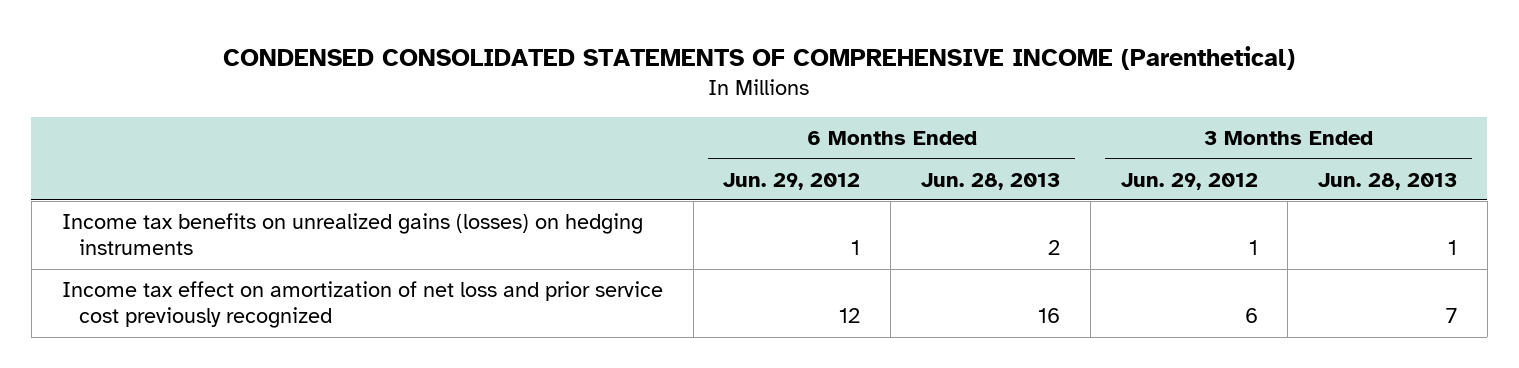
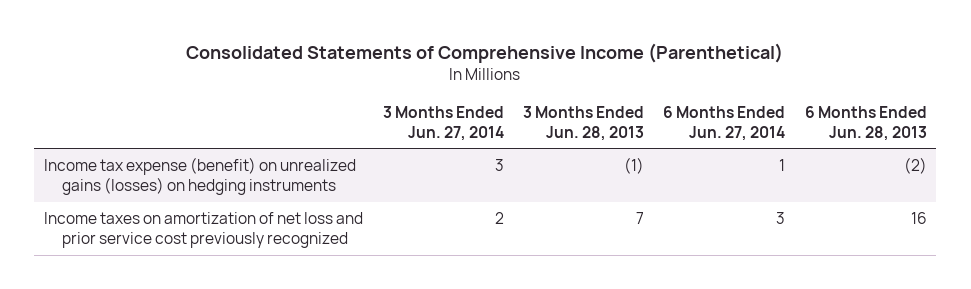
[223,45,1296,70] CONDENSED CONSOLIDATED STATEMENTS OF COMPREHENSIVE INCOME (Parenthetical) -> [186,42,784,63] Consolidated Statements of Comprehensive Income (Parenthetical)
[723,172,861,190] Jun. 29, 2012 -> none
[1120,172,1258,190] Jun. 29, 2012 -> none
none -> [382,105,504,141] 3 Months Ended Jun. 27, 2014
none -> [663,105,786,141] 6 Months Ended Jun. 27, 2014
[61,213,643,256] Income tax benefits on unrealized gains (losses) on hedging instruments -> [44,157,357,196] Income tax expense (benefit) on unrealized gains (losses) on hedging instruments
[1047,240,1060,256] 2 -> [903,157,927,175] (2)
[1448,240,1458,256] 1 -> [623,157,644,175] (1)
[61,281,663,329] Income tax effect on amortization of net loss and prior service cost previously recognized -> [44,212,364,249] Income taxes on amortization of net loss and prior service cost previously recognized

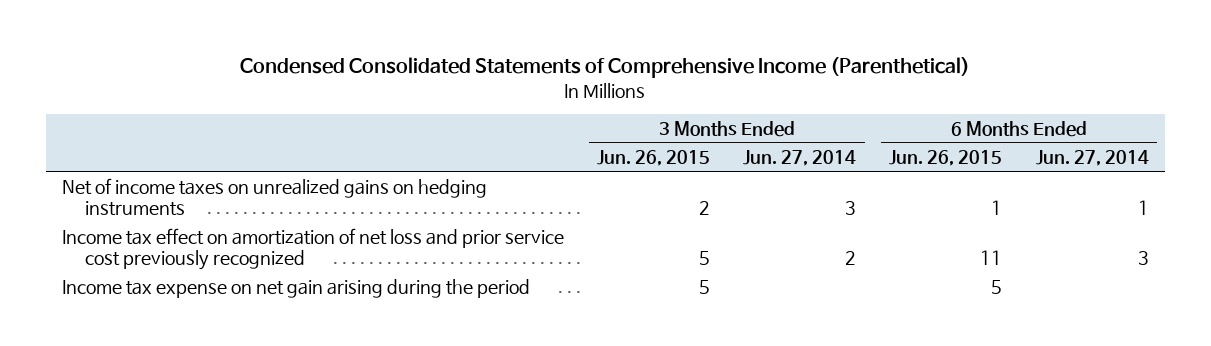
[186,42,784,63] Consolidated Statements of Comprehensive Income (Parenthetical) -> [240,56,971,78] Condensed Consolidated Statements of Comprehensive Income (Parenthetical)
[522,105,644,141] 3 Months Ended Jun. 28, 2013 -> none
[804,105,927,141] 6 Months Ended Jun. 28, 2013 -> none
none -> [597,150,711,167] Jun. 26, 2015
none -> [889,150,1003,167] Jun. 26, 2015
[44,157,357,196] Income tax expense (benefit) on unrealized gains (losses) on hedging instruments -> [62,177,488,217] Net of income taxes on unrealized gains on hedging instruments
[44,212,364,249] Income taxes on amortization of net loss and prior service cost previously recognized -> [62,227,565,271] Income tax effect on amortization of net loss and prior service cost previously recognized
none -> [62,278,531,298] Income tax expense on net gain arising during the period

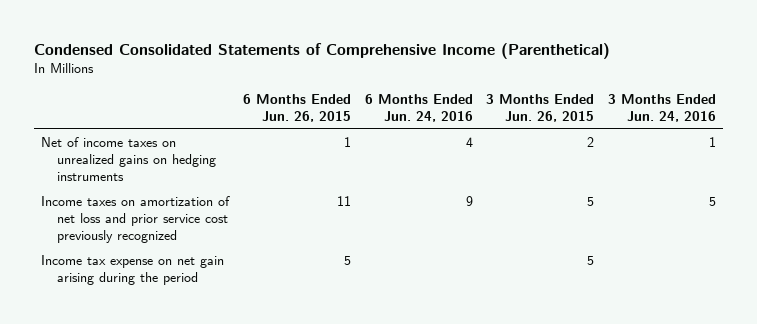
[743,150,857,167] Jun. 27, 2014 -> none
[1035,150,1149,167] Jun. 27, 2014 -> none
none -> [364,94,473,123] 6 Months Ended Jun. 24, 2016
none -> [608,94,717,123] 3 Months Ended Jun. 24, 2016
[62,227,565,271] Income tax effect on amortization of net loss and prior service cost previously recognized -> [41,196,231,244] Income taxes on amortization of net loss and prior service cost previously recognized

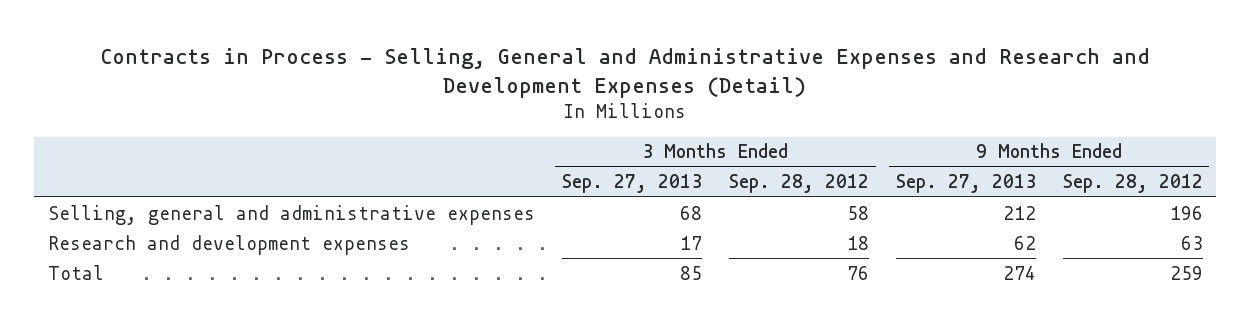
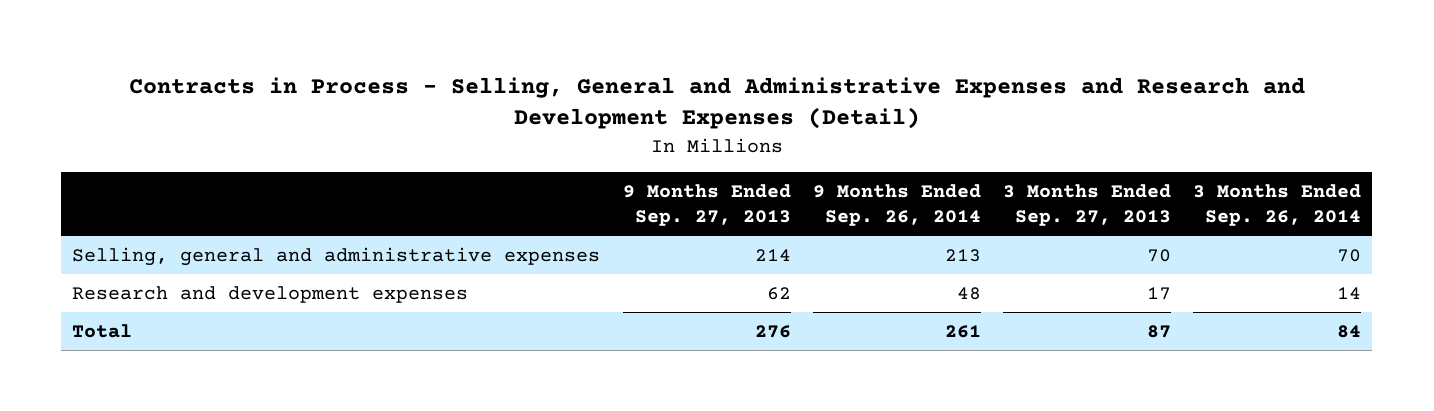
[728,174,869,194] Sep. 28, 2012 -> none
[1062,174,1203,194] Sep. 28, 2012 -> none
none -> [812,183,981,227] 9 Months Ended Sep. 26, 2014
none -> [1193,183,1362,227] 3 Months Ended Sep. 26, 2014
[679,205,702,220] 68 -> [1147,248,1172,262] 70
[1002,205,1036,220] 212 -> [754,248,791,261] 214
[679,265,702,280] 85 -> [1147,324,1172,338] 87
[1002,265,1036,280] 274 -> [754,324,791,338] 276

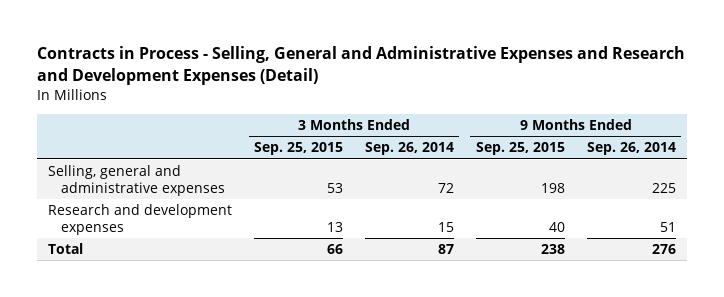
[622,183,791,227] 9 Months Ended Sep. 27, 2013 -> none
[1003,183,1172,227] 3 Months Ended Sep. 27, 2013 -> none
none -> [254,142,344,156] Sep. 25, 2015
none -> [475,142,565,156] Sep. 25, 2015
[944,248,981,262] 213 -> [651,182,676,193] 225
[1337,248,1362,262] 70 -> [437,182,454,193] 72
[956,286,981,300] 48 -> [659,221,676,232] 51
[1337,286,1362,299] 14 -> [437,221,454,232] 15
[944,324,981,338] 261 -> [651,244,676,255] 276
[1337,324,1362,338] 84 -> [437,244,454,255] 87

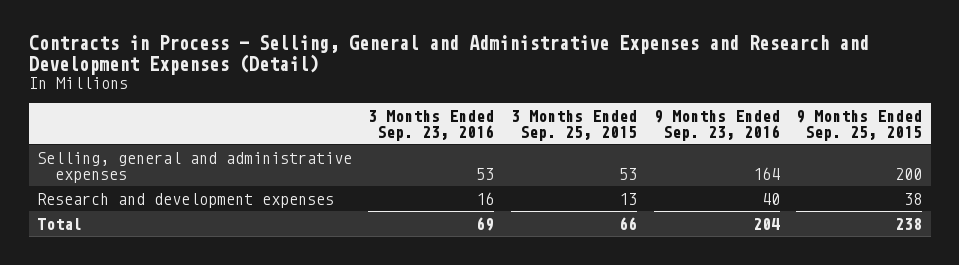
[364,142,454,156] Sep. 26, 2014 -> none
[586,142,676,156] Sep. 26, 2014 -> none
none -> [368,109,495,141] 3 Months Ended Sep. 23, 2016
none -> [653,109,780,141] 9 Months Ended Sep. 23, 2016
[540,182,565,193] 198 -> [895,167,923,180] 200
[548,221,565,232] 40 -> [904,192,923,205] 38

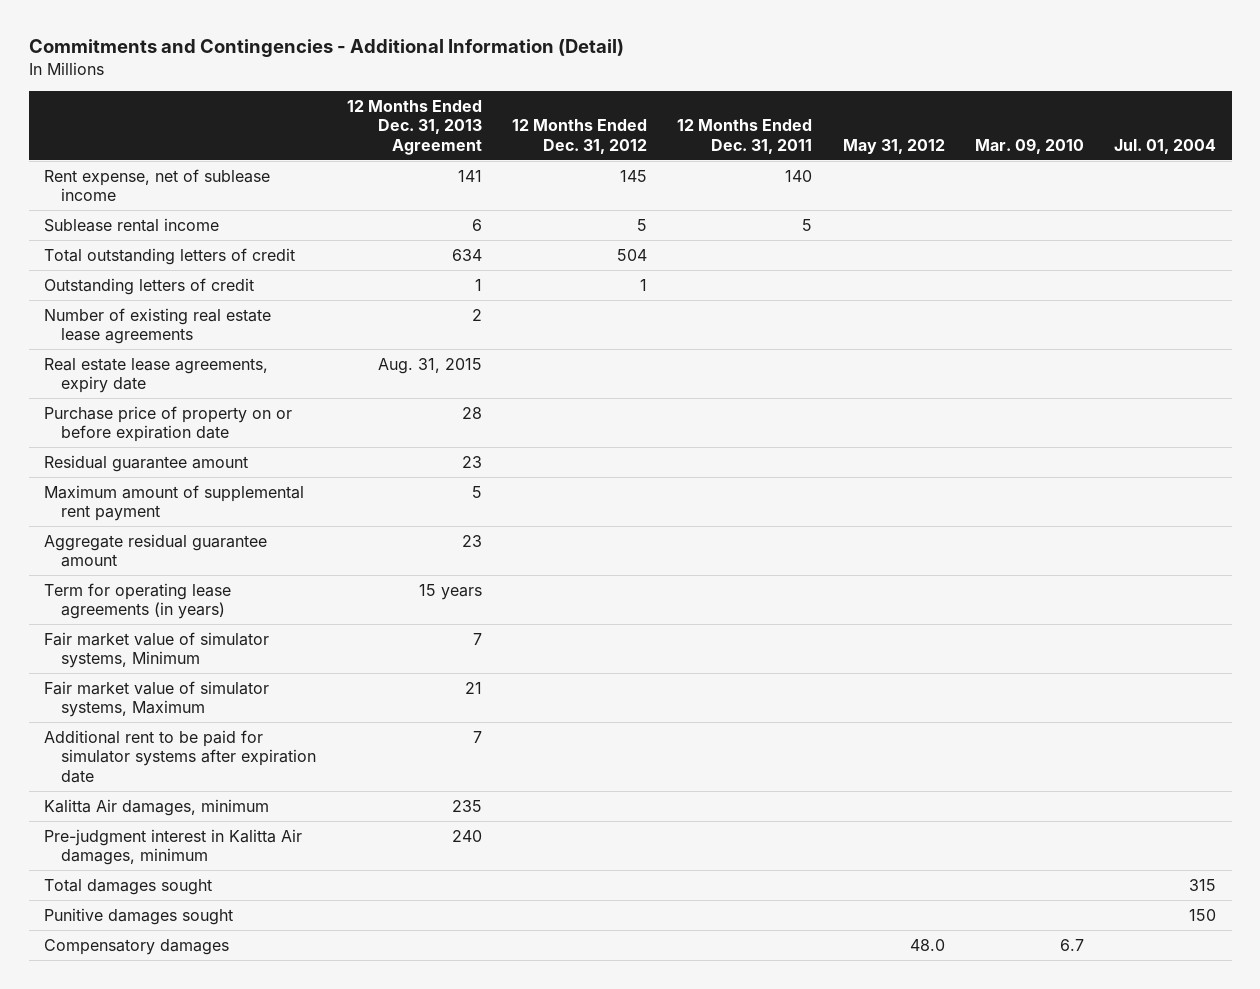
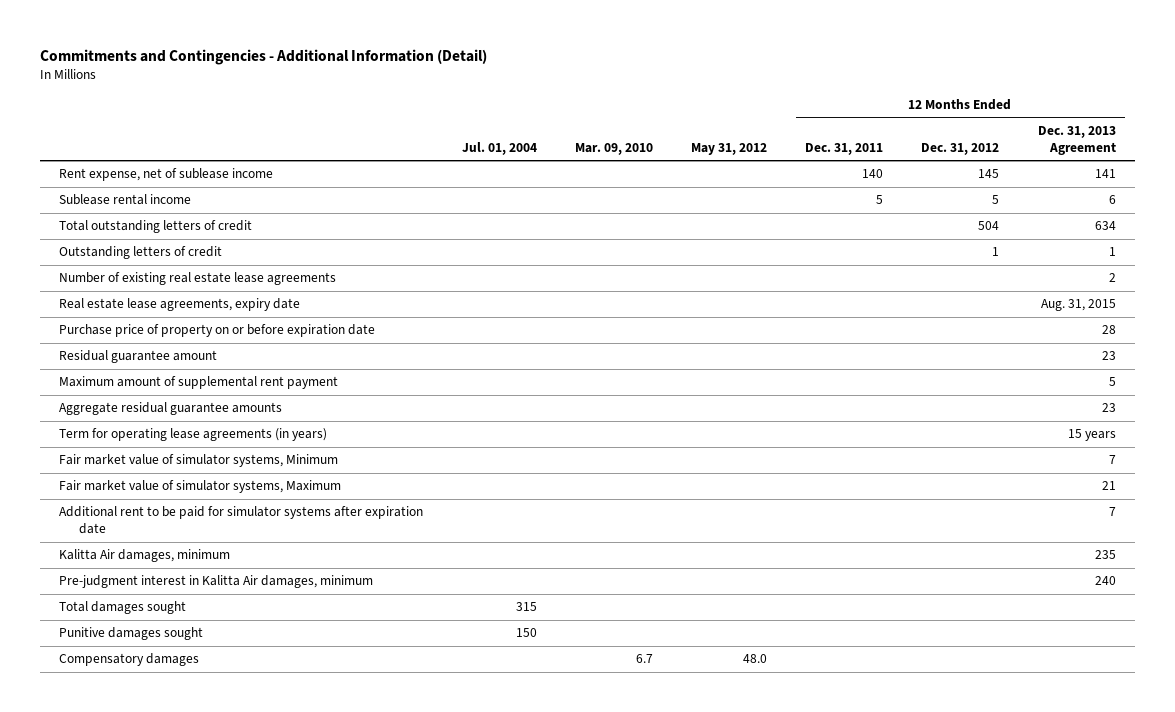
[43,533,267,568] Aggregate residual guarantee amount -> [59,402,283,416] Aggregate residual guarantee amounts

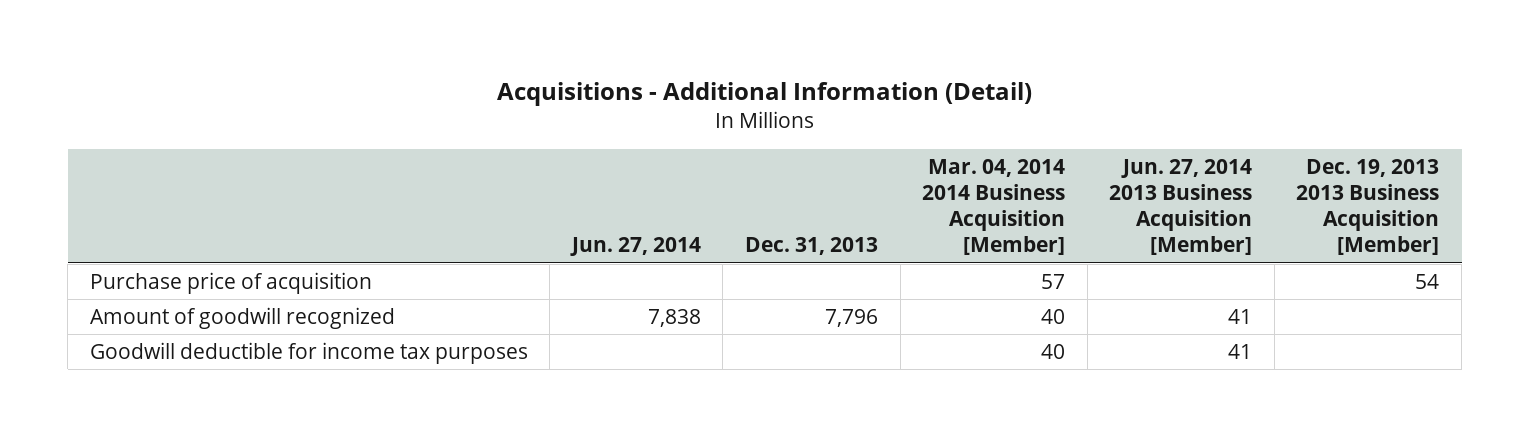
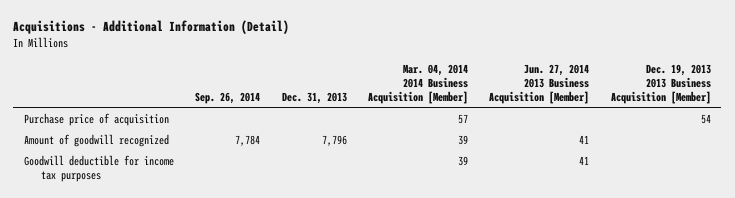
[569,237,701,257] Jun. 27, 2014 -> none
none -> [195,91,261,104] Sep. 26, 2014
[1041,308,1066,324] 40 -> [457,134,468,145] 39
[1041,343,1066,359] 40 -> [457,155,468,166] 39

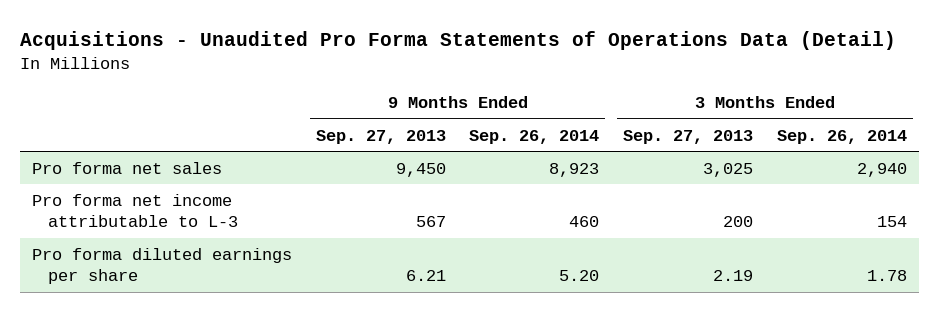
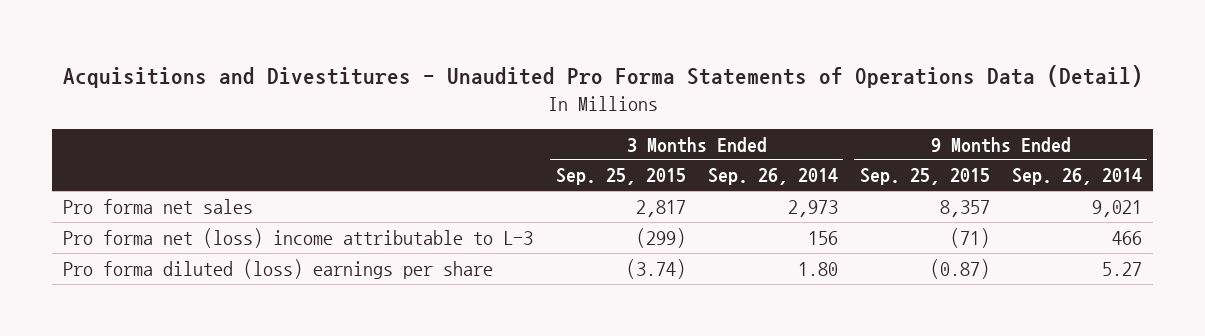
[20,31,897,51] Acquisitions - Unaudited Pro Forma Statements of Operations Data (Detail) -> [62,64,1143,88] Acquisitions and Divestitures - Unaudited Pro Forma Statements of Operations Data (Detail)
[315,129,446,144] Sep. 27, 2013 -> none
[623,129,754,144] Sep. 27, 2013 -> none
none -> [555,168,686,186] Sep. 25, 2015
none -> [859,168,990,186] Sep. 25, 2015
[549,162,600,177] 8,923 -> [1091,199,1142,217] 9,021
[856,162,907,177] 2,940 -> [787,199,838,217] 2,973
[31,193,239,228] Pro forma net income attributable to L-3 -> [63,227,534,248] Pro forma net (loss) income attributable to L-3
[569,216,600,228] 460 -> [1111,230,1142,245] 466
[876,216,907,228] 154 -> [807,230,838,245] 156
[31,247,292,285] Pro forma diluted earnings per share -> [63,258,494,279] Pro forma diluted (loss) earnings per share
[559,270,600,282] 5.20 -> [1101,261,1142,276] 5.27
[866,270,907,282] 1.78 -> [797,261,838,276] 1.80

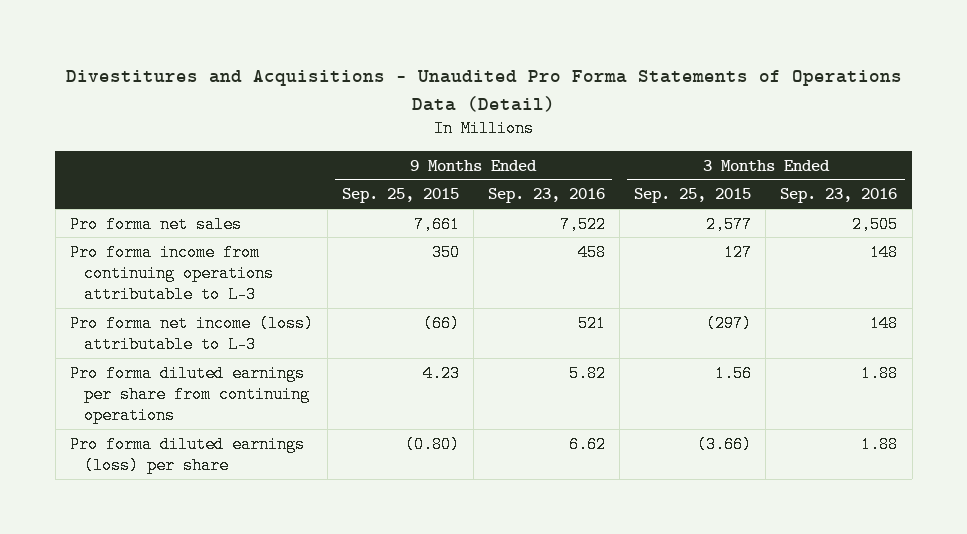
[62,64,1143,88] Acquisitions and Divestitures - Unaudited Pro Forma Statements of Operations Data (Detail) -> [65,70,902,112] Divestitures and Acquisitions - Unaudited Pro Forma Statements of Operations Data (Detail)
[707,168,838,186] Sep. 26, 2014 -> none
[1011,168,1142,186] Sep. 26, 2014 -> none
none -> [488,188,606,204] Sep. 23, 2016
none -> [780,188,898,204] Sep. 23, 2016
[635,199,686,217] 2,817 -> [706,215,753,233] 2,577
[939,199,990,217] 8,357 -> [413,215,460,233] 7,661
none -> [69,243,274,303] Pro forma income from continuing operations attributable to L-3
[63,227,534,248] Pro forma net (loss) income attributable to L-3 -> [69,314,314,353] Pro forma net income (loss) attributable to L-3
[635,227,686,248] (299) -> [706,314,753,332] (297)
[949,227,990,248] (71) -> [422,314,460,332] (66)
none -> [69,364,310,424] Pro forma diluted earnings per share from continuing operations
[63,258,494,279] Pro forma diluted (loss) earnings per share -> [69,435,305,474] Pro forma diluted earnings (loss) per share
[625,258,686,279] (3.74) -> [697,435,753,453] (3.66)
[929,258,990,279] (0.87) -> [404,435,460,453] (0.80)

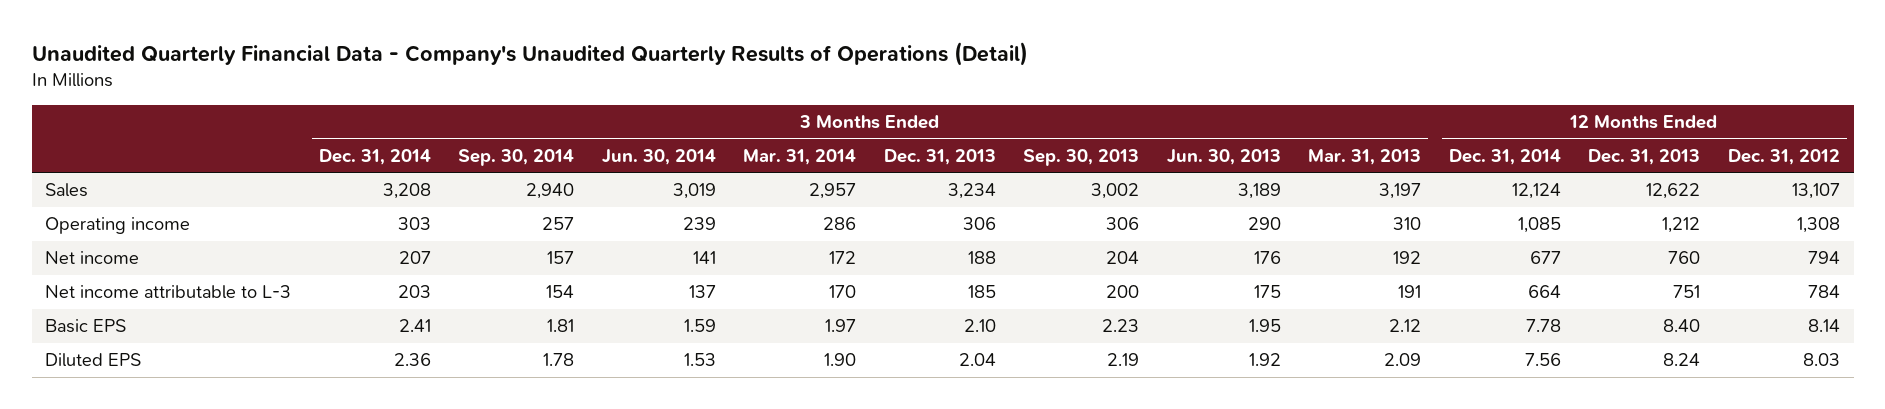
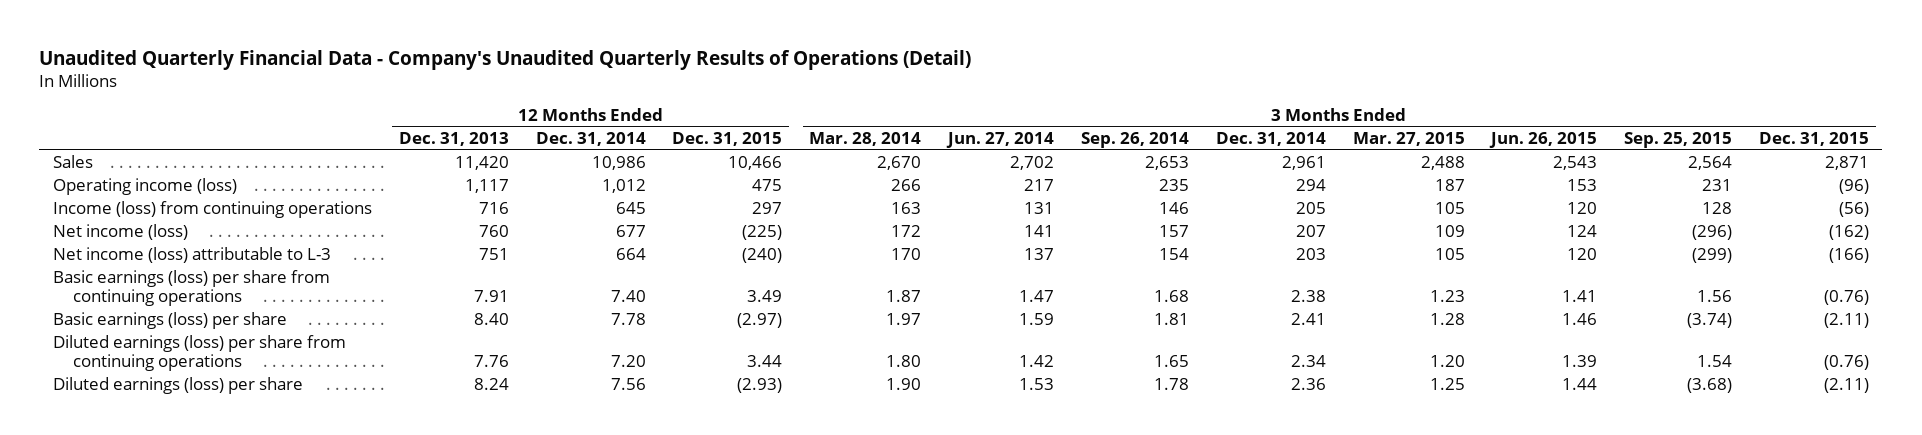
[458,148,575,166] Sep. 30, 2014 -> none
[601,148,716,165] Jun. 30, 2014 -> none
[743,148,857,165] Mar. 31, 2014 -> none
[883,148,996,165] Dec. 31, 2013 -> none
[1023,148,1140,166] Sep. 30, 2013 -> none
[1166,148,1281,165] Jun. 30, 2013 -> none
[1308,148,1422,165] Mar. 31, 2013 -> none
[1727,148,1840,165] Dec. 31, 2012 -> none
none -> [672,132,783,147] Dec. 31, 2015
none -> [809,132,922,147] Mar. 28, 2014
none -> [946,132,1055,149] Jun. 27, 2014
none -> [1080,132,1189,149] Sep. 26, 2014
none -> [1352,132,1465,147] Mar. 27, 2015
none -> [1489,132,1598,149] Jun. 26, 2015
none -> [1624,132,1733,149] Sep. 25, 2015
none -> [1759,132,1870,147] Dec. 31, 2015
[382,183,431,200] 3,208 -> [1281,156,1326,171] 2,961
[1511,183,1561,200] 12,124 -> [591,156,646,171] 10,986
[1646,183,1701,200] 12,622 -> [454,156,509,171] 11,420
[45,217,191,235] Operating income -> [52,178,237,196] Operating income (loss)
[397,217,431,231] 303 -> [1295,179,1326,192] 294
[1517,217,1561,234] 1,085 -> [601,179,646,194] 1,012
[1662,217,1701,234] 1,212 -> [464,179,509,194] 1,117
none -> [52,201,372,219] Income (loss) from continuing operations
[45,251,140,265] Net income -> [52,224,188,241] Net income (loss)
[45,285,292,300] Net income attributable to L-3 -> [52,247,331,264] Net income (loss) attributable to L-3
none -> [52,270,330,307] Basic earnings (loss) per share from continuing operations
[45,319,127,334] Basic EPS -> [52,312,287,330] Basic earnings (loss) per share
none -> [52,335,346,372] Diluted earnings (loss) per share from continuing operations
[45,353,142,368] Diluted EPS -> [52,377,303,395] Diluted earnings (loss) per share

